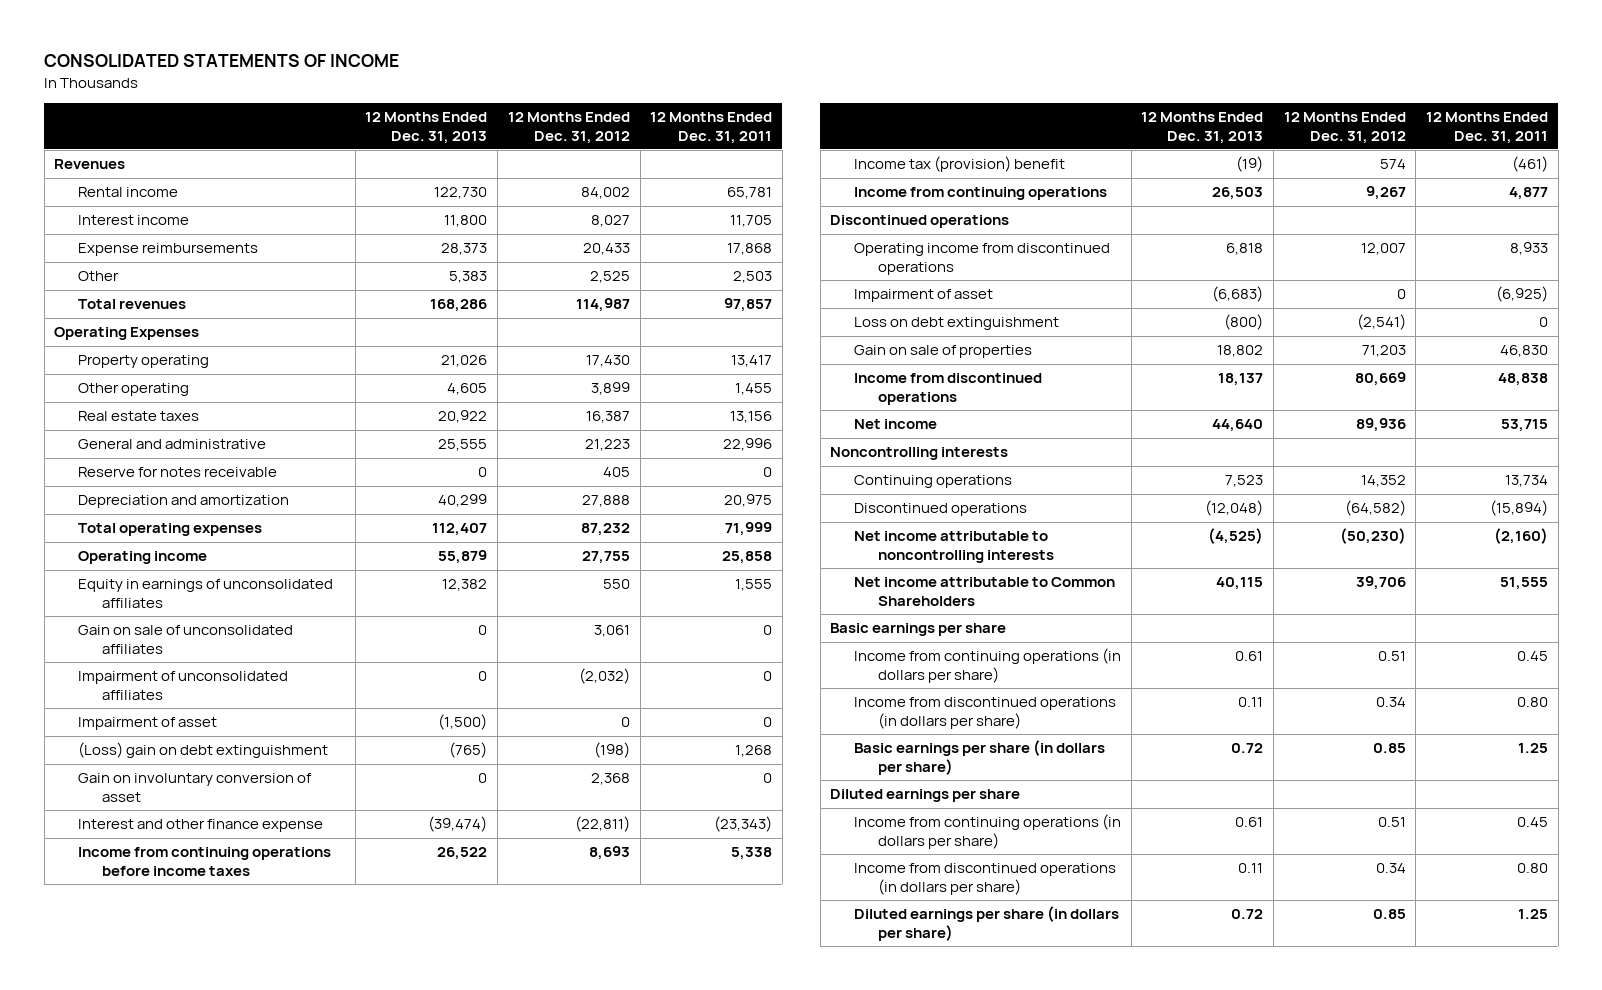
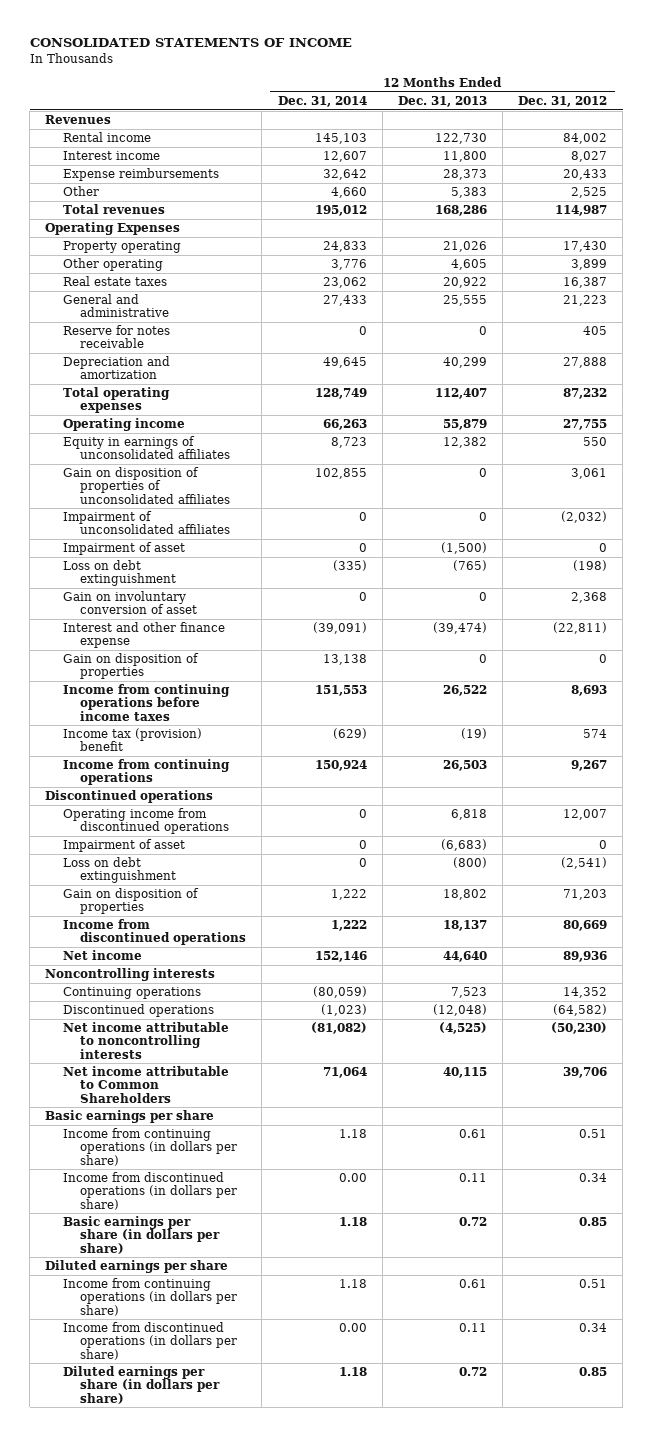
[650,112,773,144] 12 Months Ended Dec. 31, 2011 -> none
none -> [277,95,367,107] Dec. 31, 2014
[78,625,294,654] Gain on sale of unconsolidated affiliates -> [62,467,231,504] Gain on disposition of properties of unconsolidated affiliates
[78,742,329,759] (Loss) gain on debt extinguishment -> [62,560,177,587] Loss on debt extinguishment
none -> [62,653,199,680] Gain on disposition of properties
[854,345,1033,359] Gain on sale of properties -> [62,888,199,915] Gain on disposition of properties

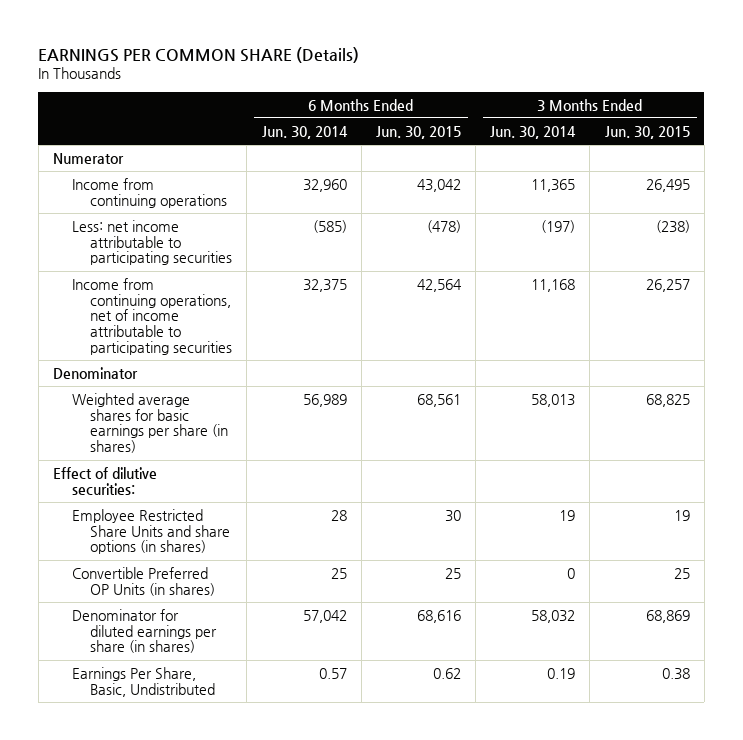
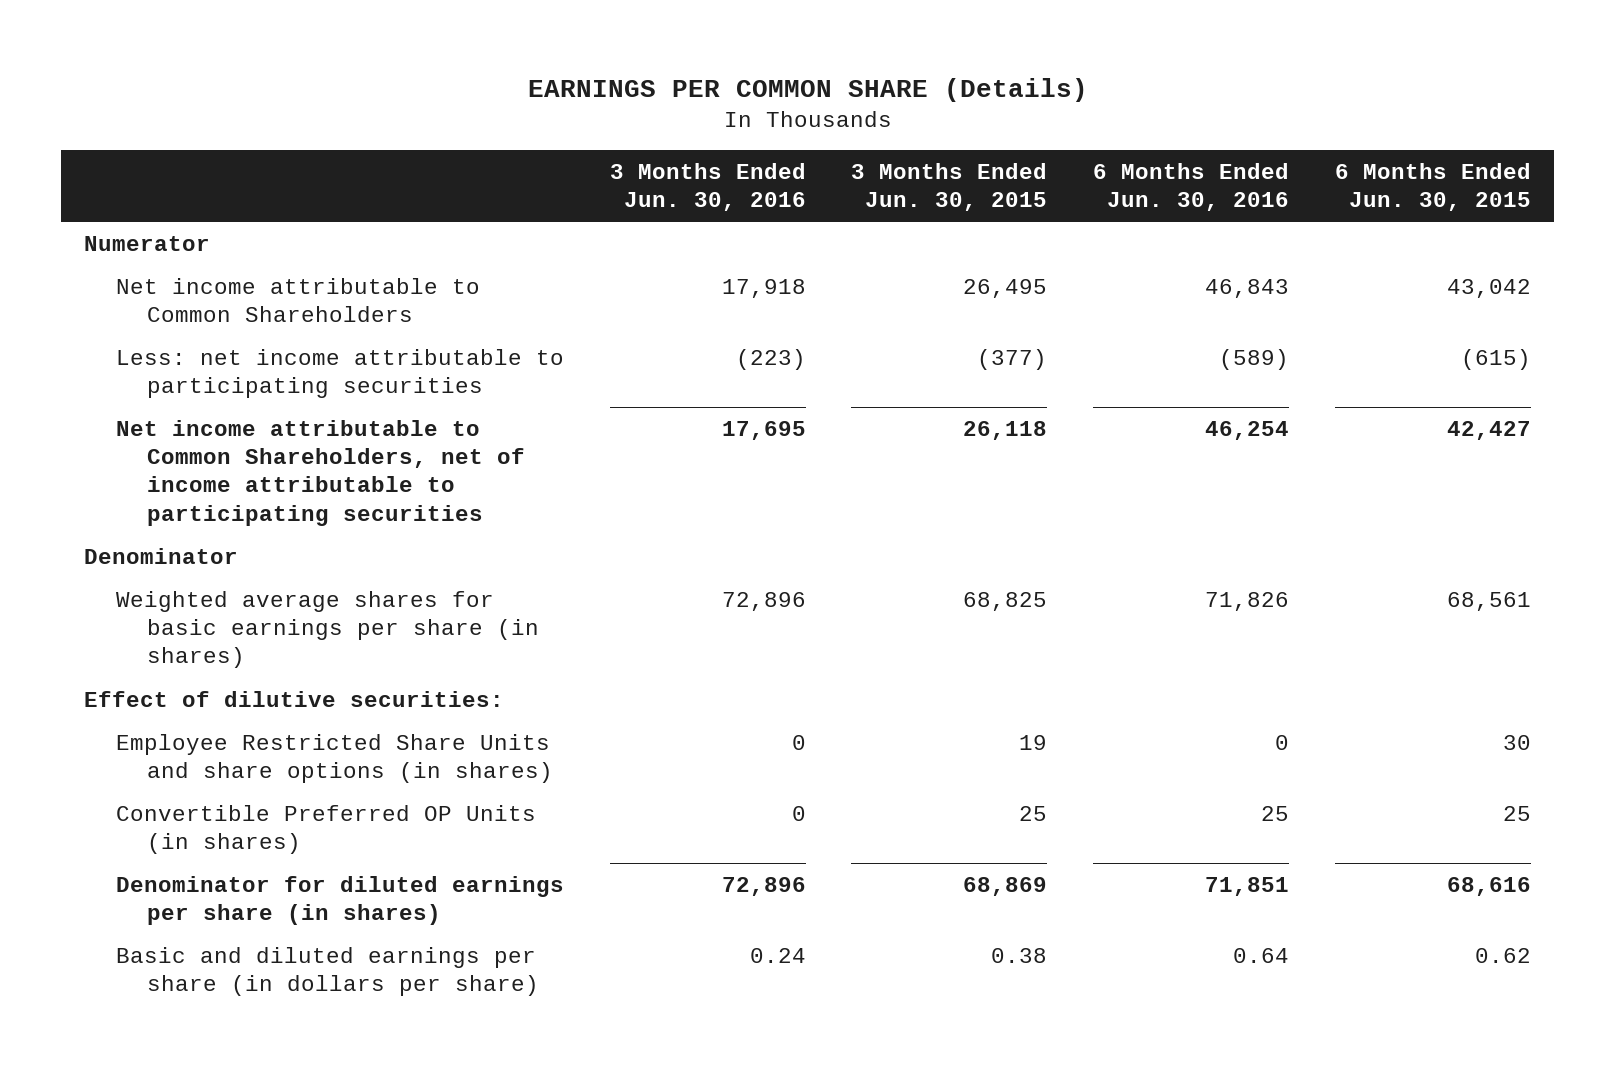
[261,125,348,139] Jun. 30, 2014 -> none
[490,125,577,139] Jun. 30, 2014 -> none
none -> [609,163,806,212] 3 Months Ended Jun. 30, 2016
none -> [1093,163,1290,212] 6 Months Ended Jun. 30, 2016
[71,177,228,208] Income from continuing operations -> [115,278,480,323] Net income attributable to Common Shareholders
[426,219,461,233] (478) -> [1460,349,1531,371] (615)
[655,219,690,233] (238) -> [977,349,1048,371] (377)
[71,277,233,356] Income from continuing operations, net of income attributable to participating securities -> [115,420,526,526] Net income attributable to Common Shareholders, net of income attributable to participating securities
[416,278,462,292] 42,564 -> [1446,421,1531,441] 42,427
[645,278,690,292] 26,257 -> [963,421,1048,441] 26,118
[71,666,216,697] Earnings Per Share, Basic, Undistributed -> [115,947,540,997] Basic and diluted earnings per share (in dollars per share)

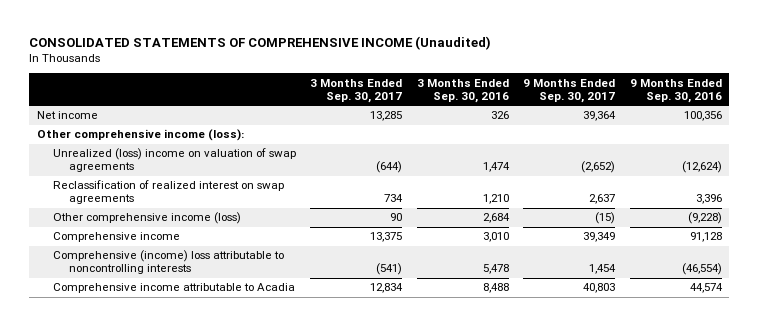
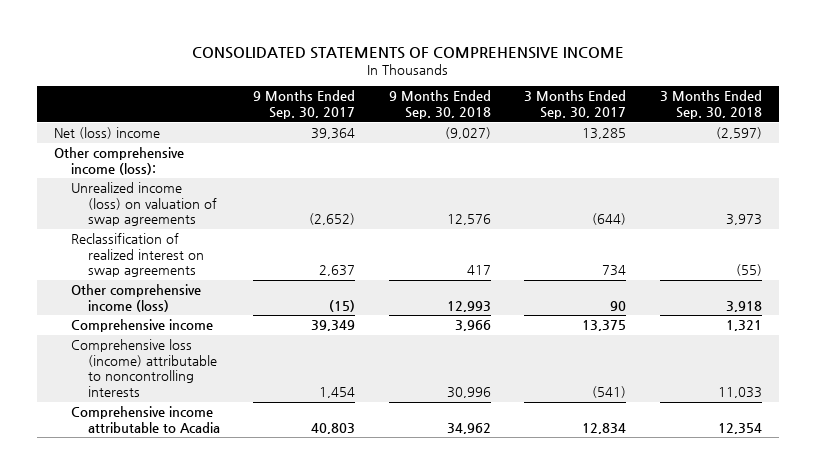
[29,35,492,50] CONSOLIDATED STATEMENTS OF COMPREHENSIVE INCOME (Unaudited) -> [192,46,625,59] CONSOLIDATED STATEMENTS OF COMPREHENSIVE INCOME
[416,78,509,103] 3 Months Ended Sep. 30, 2016 -> none
[629,78,722,103] 9 Months Ended Sep. 30, 2016 -> none
none -> [388,90,491,119] 9 Months Ended Sep. 30, 2018
none -> [660,90,763,119] 3 Months Ended Sep. 30, 2018
[36,111,98,120] Net income -> [54,127,161,140] Net (loss) income
[52,148,296,173] Unrealized (loss) income on valuation of swap agreements -> [70,182,217,227] Unrealized income (loss) on valuation of swap agreements
[52,250,284,275] Comprehensive (income) loss attributable to noncontrolling interests -> [70,339,217,397] Comprehensive loss (income) attributable to noncontrolling interests

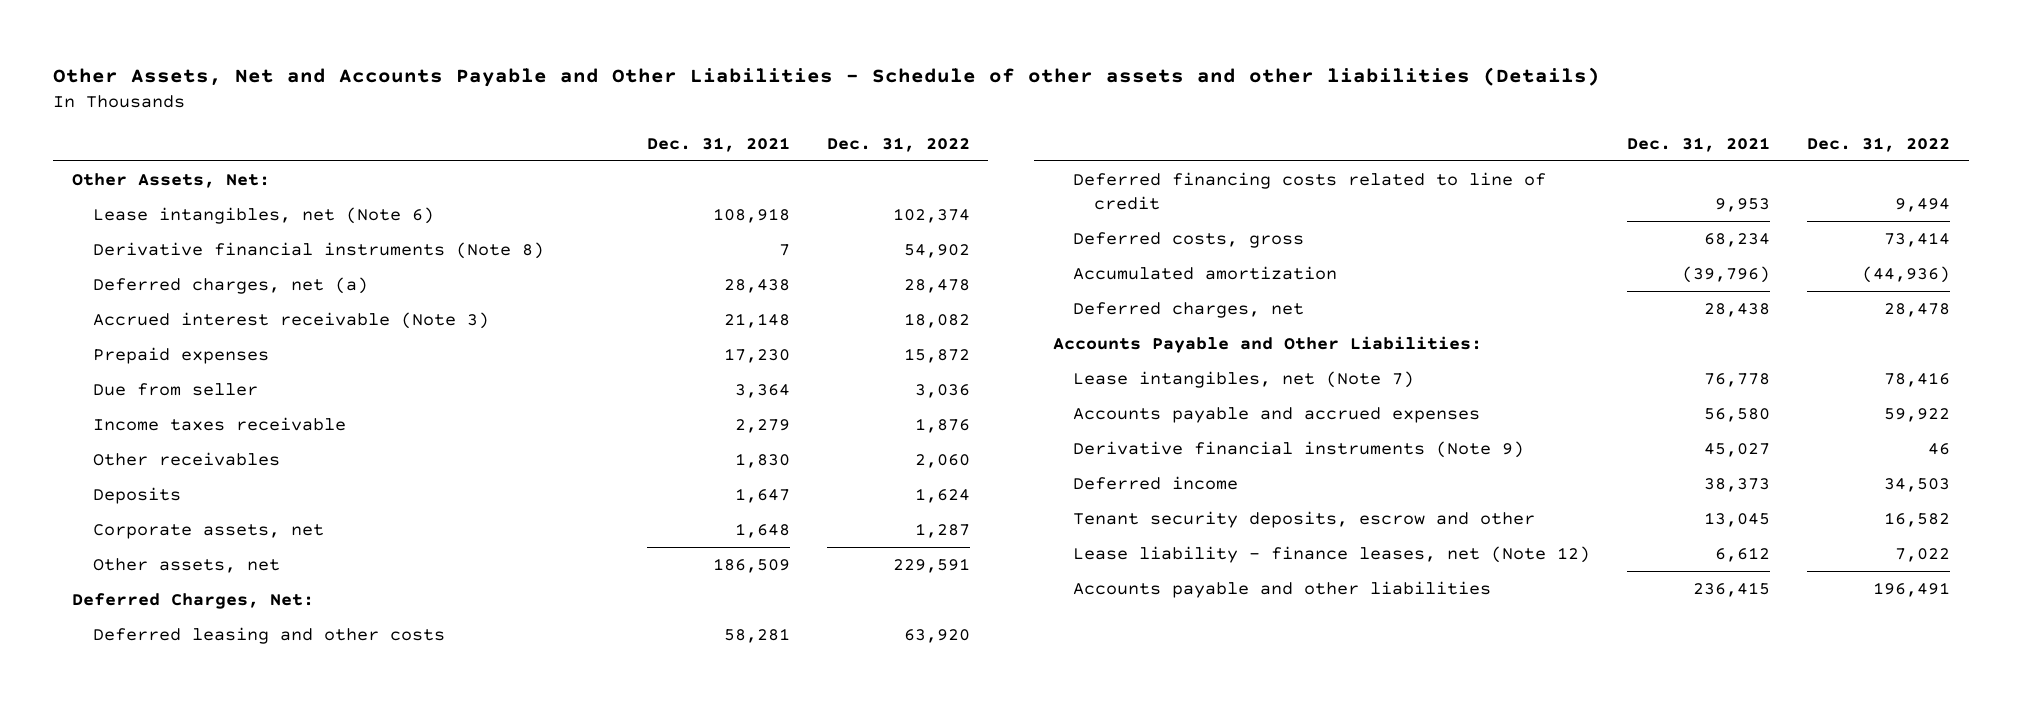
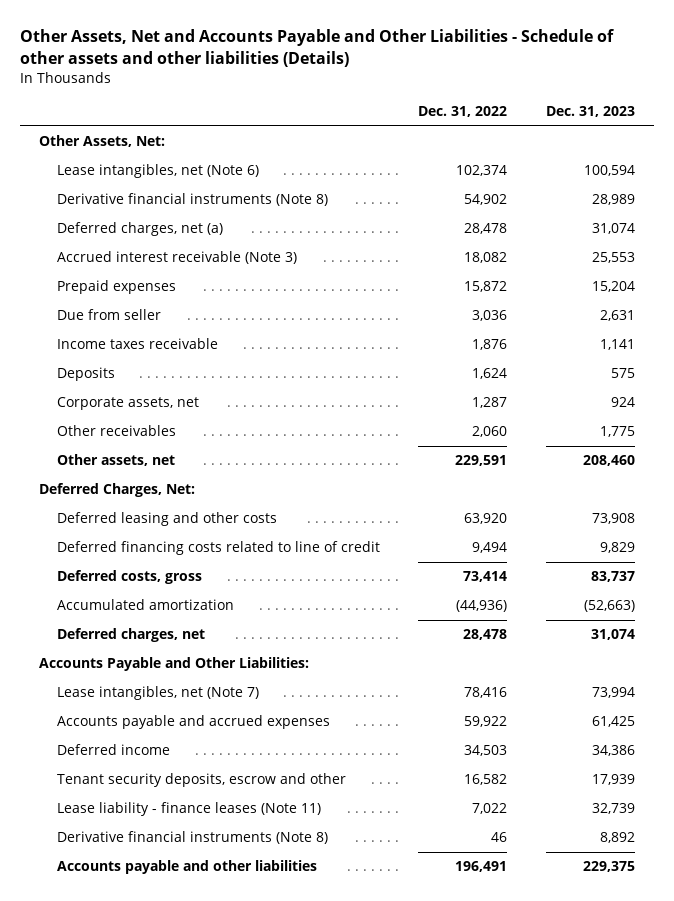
[646,136,790,152] Dec. 31, 2021 -> none
none -> [545,106,635,118] Dec. 31, 2023
[92,452,280,467] Other receivables -> [57,425,177,437] Other receivables
[1073,441,1525,459] Derivative financial instruments (Note 9) -> none
[1073,546,1591,564] Lease liability - finance leases, net (Note 12) -> [57,802,322,817] Lease liability - finance leases (Note 11)
none -> [57,831,329,845] Derivative financial instruments (Note 8)

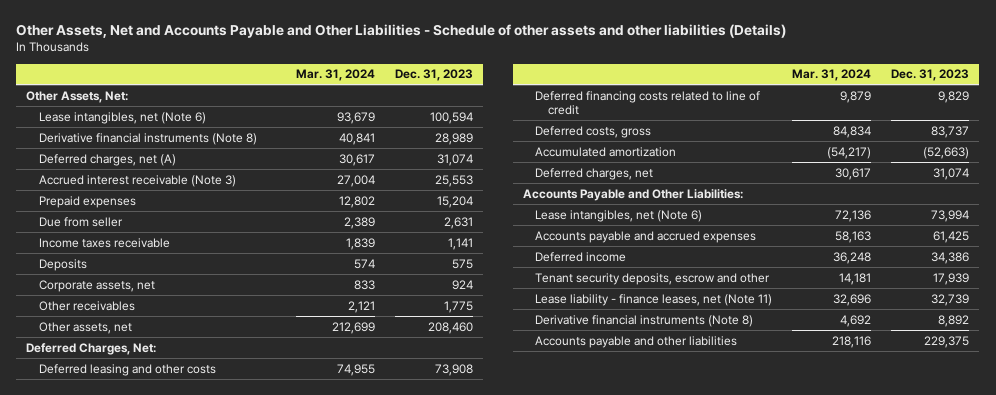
[418,106,508,118] Dec. 31, 2022 -> none
none -> [295,69,375,82] Mar. 31, 2024
[57,222,224,237] Deferred charges, net (a) -> [38,153,176,166] Deferred charges, net (A)
[57,686,260,701] Lease intangibles, net (Note 7) -> [535,209,703,222] Lease intangibles, net (Note 6)
[57,802,322,817] Lease liability - finance leases (Note 11) -> [535,293,773,306] Lease liability - finance leases, net (Note 11)

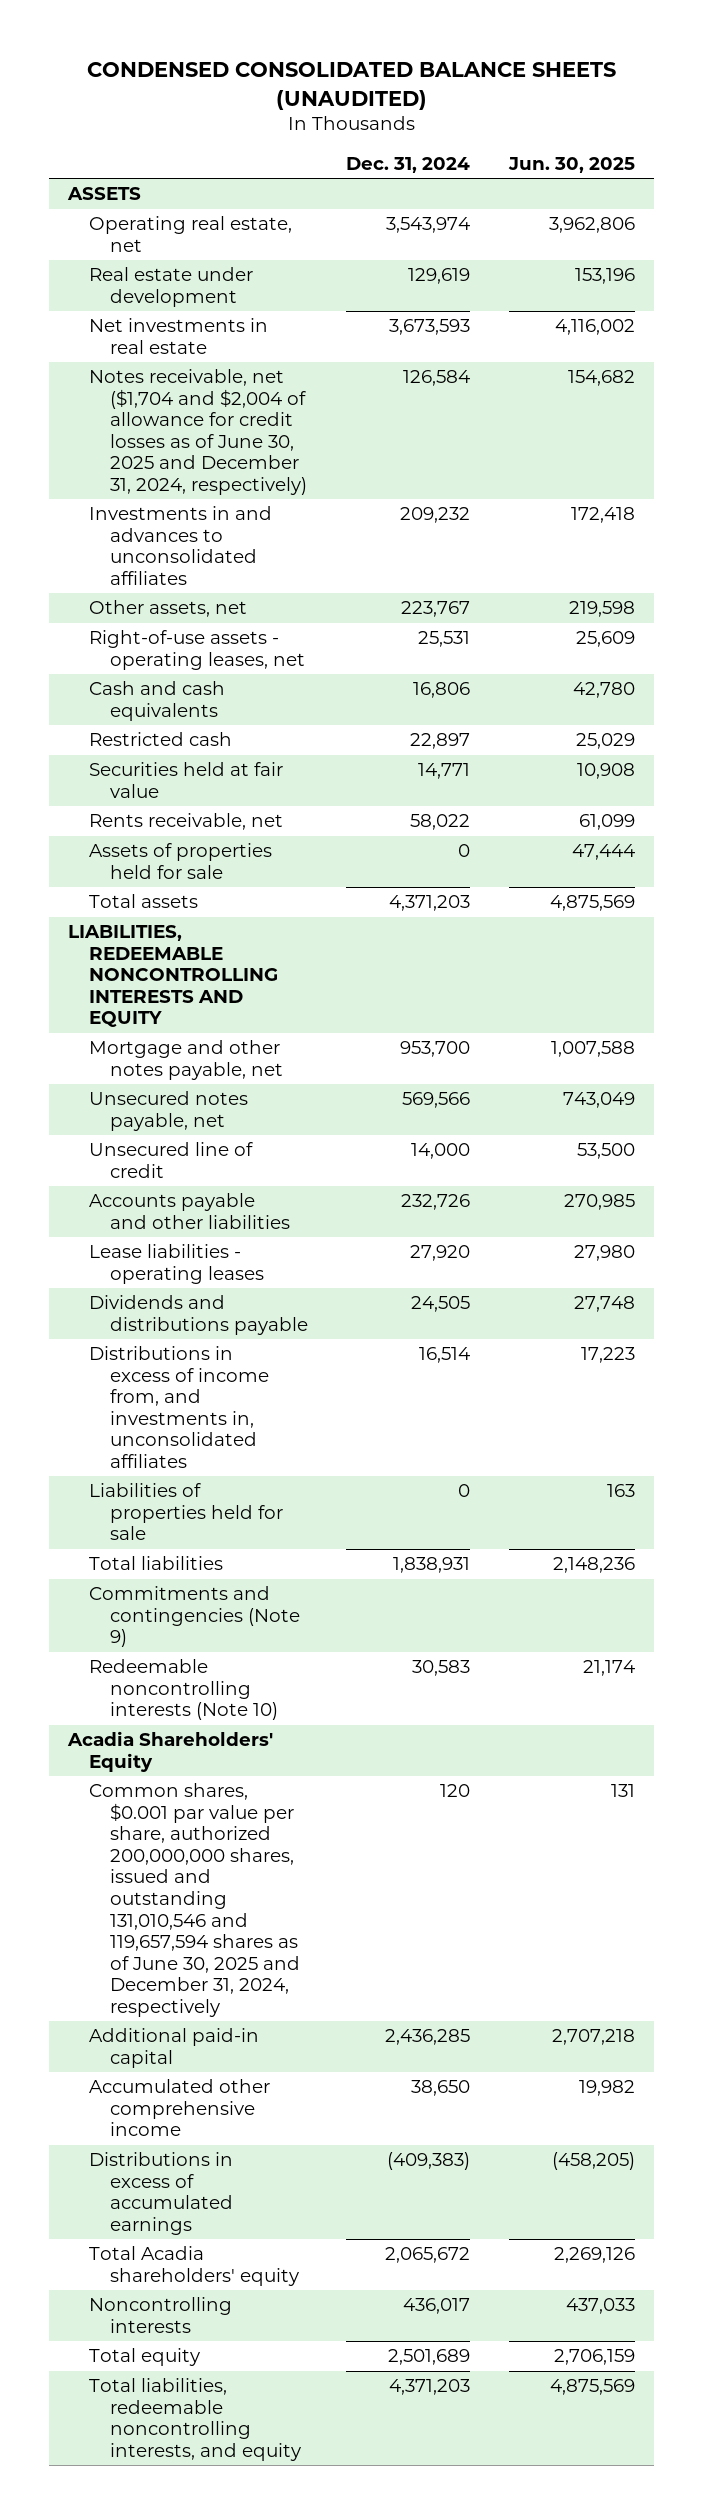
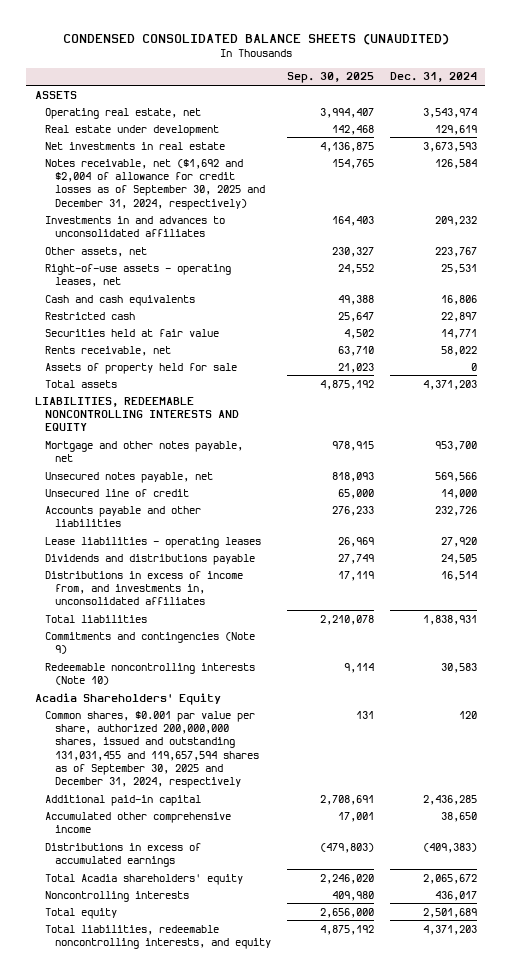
[507,156,635,173] Jun. 30, 2025 -> none
none -> [286,72,374,84] Sep. 30, 2025
[89,369,307,496] Notes receivable, net ($1,704 and $2,004 of allowance for credit losses as of June 30, 2025 and December 31, 2024, respectively) -> [44,158,265,210] Notes receivable, net ($1,692 and $2,004 of allowance for credit losses as of September 30, 2025 and December 31, 2024, respectively)
[89,843,273,879] Assets of properties held for sale -> [44,362,237,374] Assets of property held for sale
[89,1483,283,1541] Liabilities of properties held for sale -> none
[89,1783,300,2017] Common shares, $0.001 par value per share, authorized 200,000,000 shares, issued and outstanding 131,010,546 and 119,657,594 shares as of June 30, 2025 and December 31, 2024, respectively -> [44,710,259,789] Common shares, $0.001 par value per share, authorized 200,000,000 shares, issued and outstanding 131,031,455 and 119,657,594 shares as of September 30, 2025 and December 31, 2024, respectively

